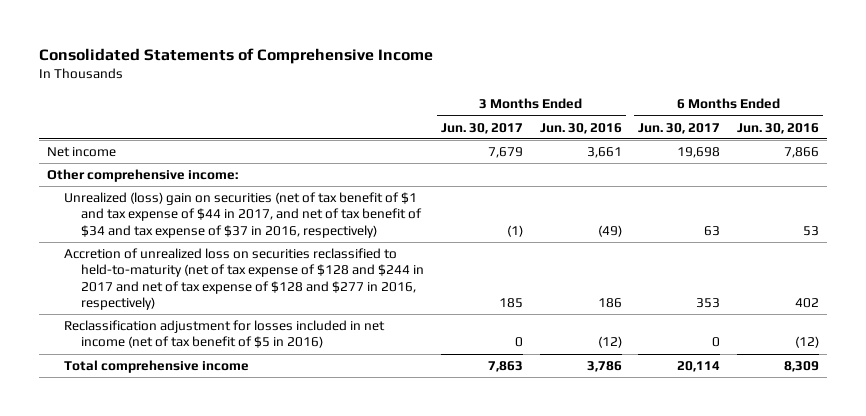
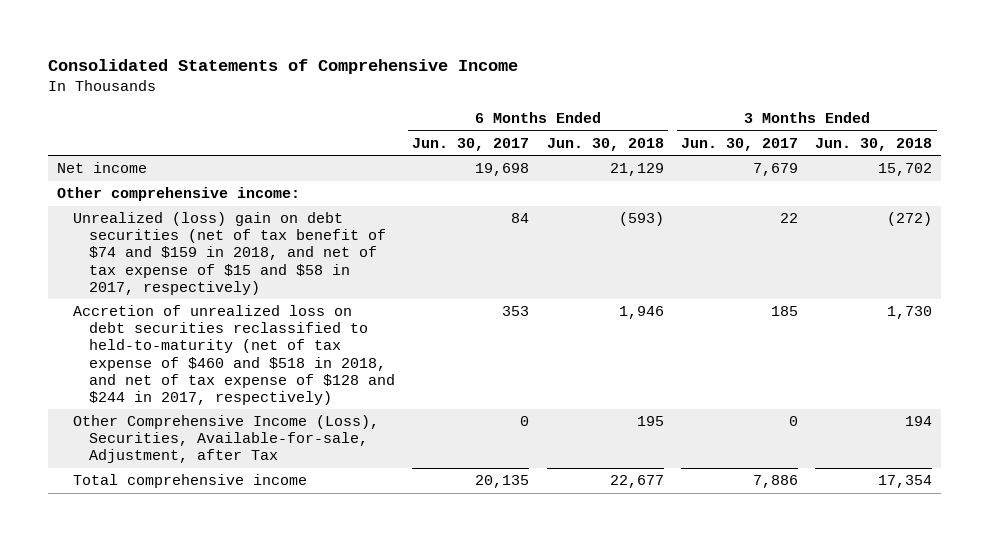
[539,122,622,134] Jun. 30, 2016 -> none
[737,122,820,134] Jun. 30, 2016 -> none
none -> [546,137,664,151] Jun. 30, 2018
none -> [815,137,933,151] Jun. 30, 2018
[64,192,423,238] Unrealized (loss) gain on securities (net of tax benefit of $1 and tax expense of $44 in 2017, and net of tax benefit of $34 and tax expense of $37 in 2016, respectively) -> [72,212,387,295] Unrealized (loss) gain on debt securities (net of tax benefit of $74 and $159 in 2018, and net of tax expense of $15 and $58 in 2017, respectively)
[507,224,524,237] (1) -> [779,213,798,224] 22
[704,225,721,236] 63 -> [511,213,530,224] 84
[64,248,425,310] Accretion of unrealized loss on securities reclassified to held-to-maturity (net of tax expense of $128 and $244 in 2017 and net of tax expense of $128 and $277 in 2016, respectively) -> [72,305,396,405] Accretion of unrealized loss on debt securities reclassified to held-to-maturity (net of tax expense of $460 and $518 in 2018, and net of tax expense of $128 and $244 in 2017, respectively)
[64,320,386,349] Reclassification adjustment for losses included in net income (net of tax benefit of $5 in 2016) -> [72,415,379,464] Other Comprehensive Income (Loss), Securities, Available-for-sale, Adjustment, after Tax
[488,361,524,373] 7,863 -> [752,475,798,489] 7,886
[677,361,721,373] 20,114 -> [475,475,530,489] 20,135

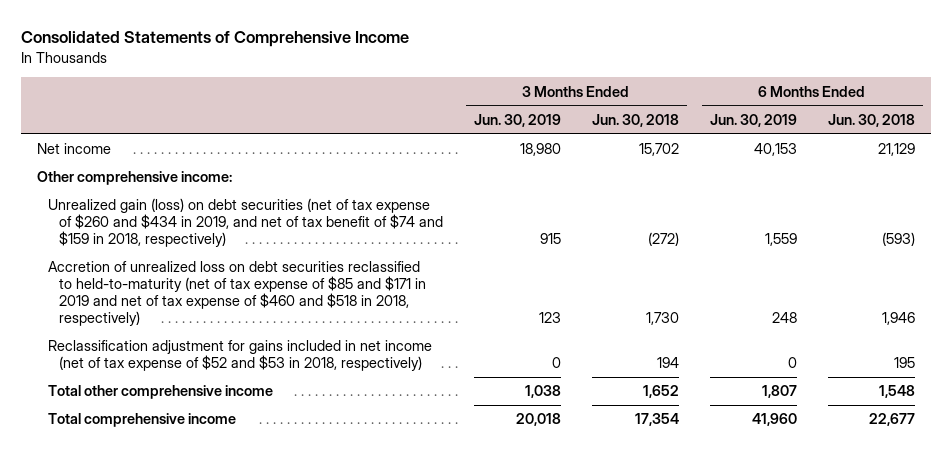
[412,137,530,151] Jun. 30, 2017 -> none
[680,137,798,151] Jun. 30, 2017 -> none
none -> [473,113,561,127] Jun. 30, 2019
none -> [709,113,797,127] Jun. 30, 2019
[72,212,387,295] Unrealized (loss) gain on debt securities (net of tax benefit of $74 and $159 in 2018, and net of tax expense of $15 and $58 in 2017, respectively) -> [47,198,443,248] Unrealized gain (loss) on debt securities (net of tax expense of $260 and $434 in 2019, and net of tax benefit of $74 and $159 in 2018, respectively)
[72,305,396,405] Accretion of unrealized loss on debt securities reclassified to held-to-maturity (net of tax expense of $460 and $518 in 2018, and net of tax expense of $128 and $244 in 2017, respectively) -> [47,261,426,327] Accretion of unrealized loss on debt securities reclassified to held-to-maturity (net of tax expense of $85 and $171 in 2019 and net of tax expense of $460 and $518 in 2018, respectively)
[72,415,379,464] Other Comprehensive Income (Loss), Securities, Available-for-sale, Adjustment, after Tax -> [47,340,432,372] Reclassification adjustment for gains included in net income (net of tax expense of $52 and $53 in 2018, respectively)
none -> [47,385,273,400] Total other comprehensive income

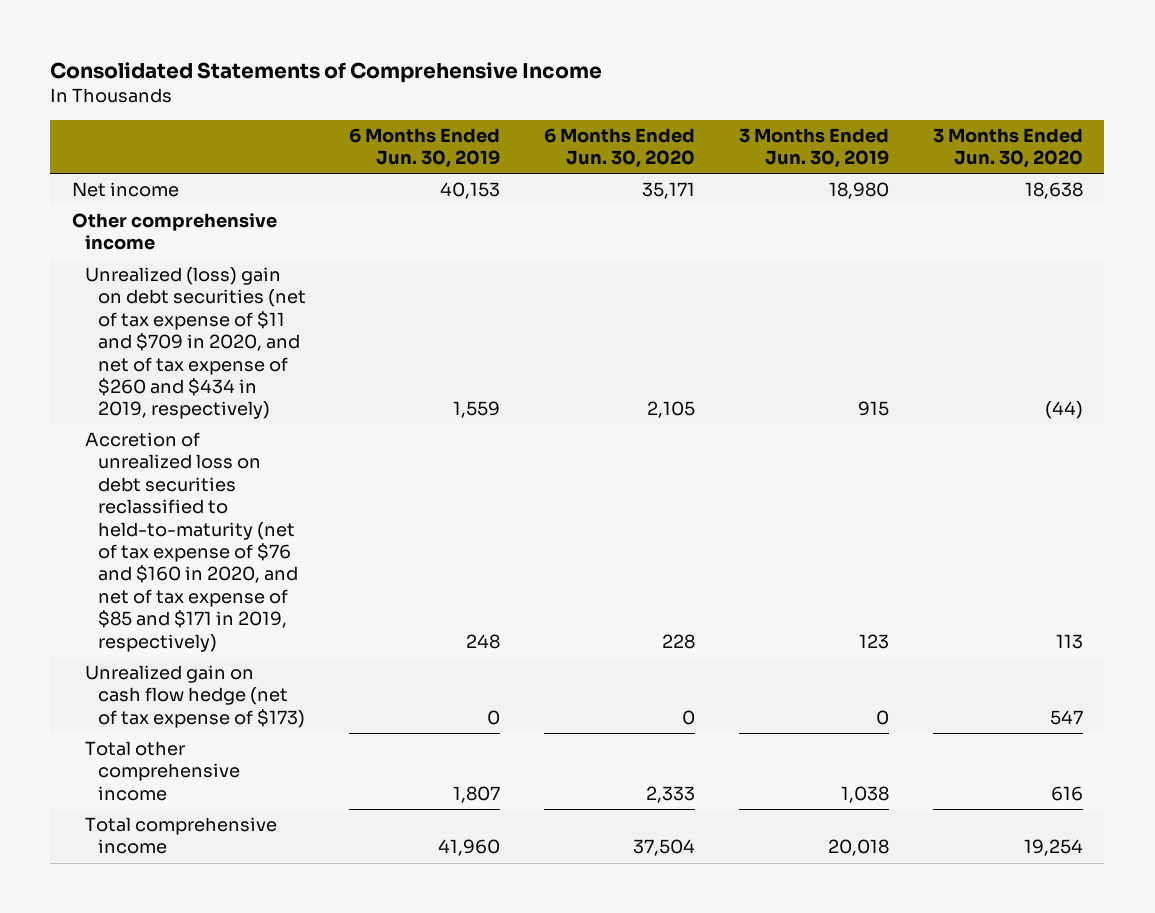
[591,113,679,127] Jun. 30, 2018 -> none
[828,113,916,127] Jun. 30, 2018 -> none
none -> [544,127,696,168] 6 Months Ended Jun. 30, 2020
none -> [932,127,1083,168] 3 Months Ended Jun. 30, 2020
[47,340,432,372] Reclassification adjustment for gains included in net income (net of tax expense of $52 and $53 in 2018, respectively) -> none
[36,171,232,186] Other comprehensive income: -> [72,213,278,251] Other comprehensive income
[47,198,443,248] Unrealized gain (loss) on debt securities (net of tax expense of $260 and $434 in 2019, and net of tax benefit of $74 and $159 in 2018, respectively) -> [84,267,306,420] Unrealized (loss) gain on debt securities (net of tax expense of $11 and $709 in 2020, and net of tax expense of $260 and $434 in 2019, respectively)
[47,261,426,327] Accretion of unrealized loss on debt securities reclassified to held-to-maturity (net of tax expense of $85 and $171 in 2019 and net of tax expense of $460 and $518 in 2018, respectively) -> [84,432,298,652] Accretion of unrealized loss on debt securities reclassified to held-to-maturity (net of tax expense of $76 and $160 in 2020, and net of tax expense of $85 and $171 in 2019, respectively)
none -> [84,665,305,728] Unrealized gain on cash flow hedge (net of tax expense of $173)

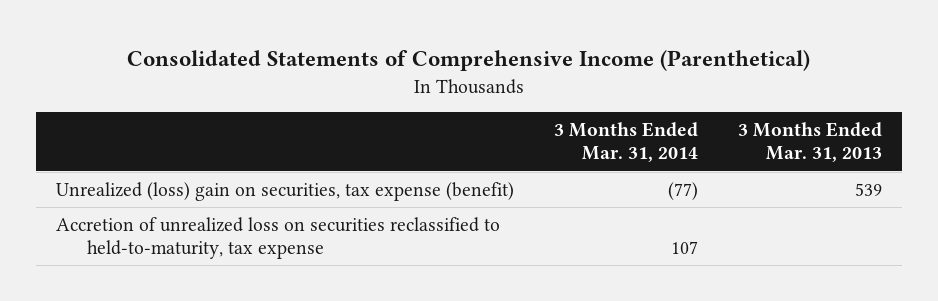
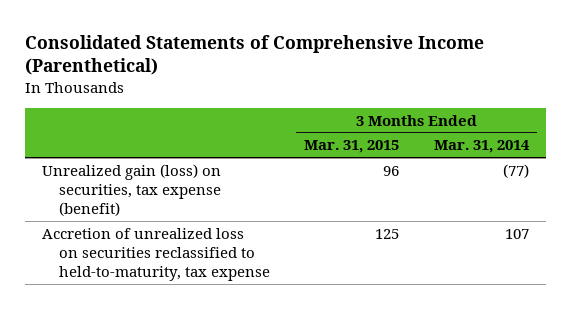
[737,122,882,163] 3 Months Ended Mar. 31, 2013 -> none
none -> [304,140,400,154] Mar. 31, 2015
[56,181,515,201] Unrealized (loss) gain on securities, tax expense (benefit) -> [42,163,222,216] Unrealized gain (loss) on securities, tax expense (benefit)

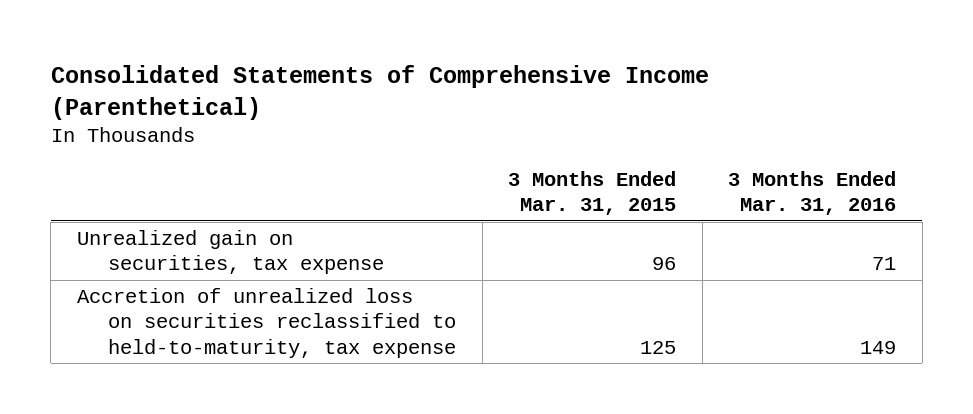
[433,140,530,154] Mar. 31, 2014 -> none
none -> [728,171,897,216] 3 Months Ended Mar. 31, 2016
[42,163,222,216] Unrealized gain (loss) on securities, tax expense (benefit) -> [77,230,385,275] Unrealized gain on securities, tax expense

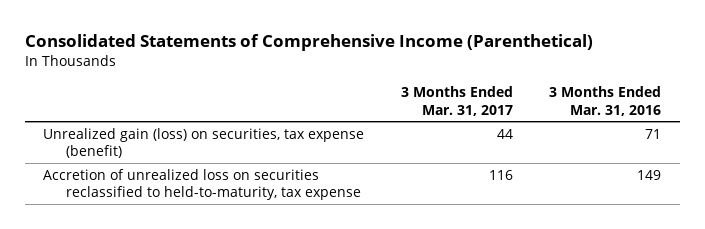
[508,171,677,216] 3 Months Ended Mar. 31, 2015 -> none
none -> [400,86,513,116] 3 Months Ended Mar. 31, 2017
[77,230,385,275] Unrealized gain on securities, tax expense -> [43,127,365,159] Unrealized gain (loss) on securities, tax expense (benefit)

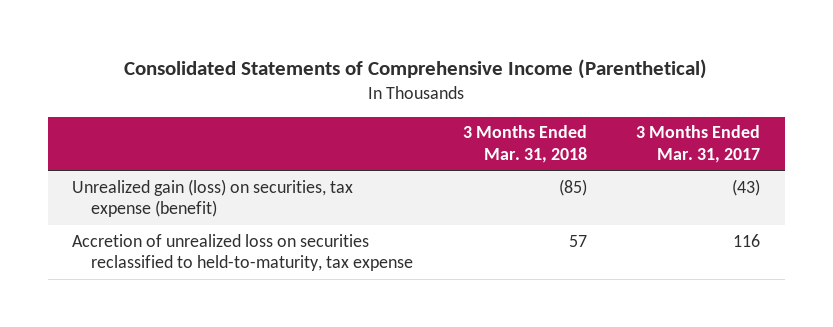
[549,86,662,116] 3 Months Ended Mar. 31, 2016 -> none
none -> [462,125,587,164] 3 Months Ended Mar. 31, 2018
[496,128,513,139] 44 -> [732,178,761,196] (43)

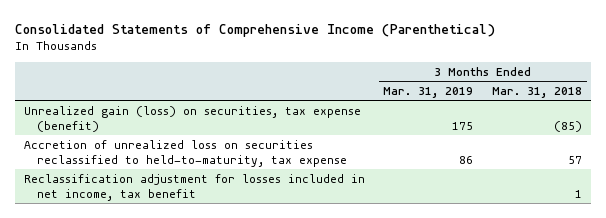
[636,125,761,164] 3 Months Ended Mar. 31, 2017 -> none
none -> [383,87,474,99] Mar. 31, 2019
none -> [23,173,365,202] Reclassification adjustment for losses included in net income, tax benefit

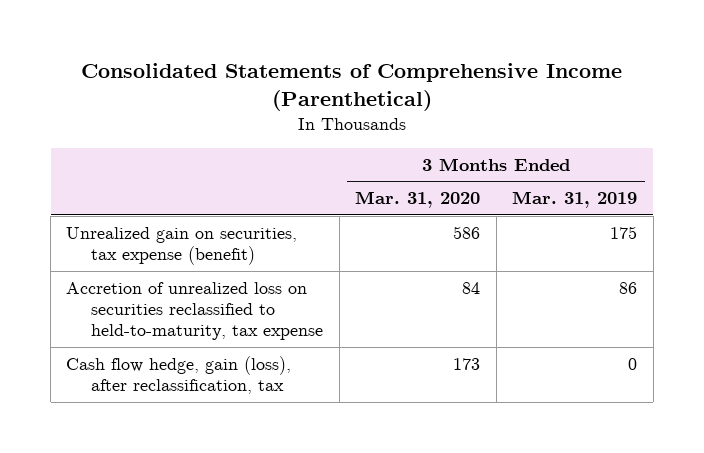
[491,87,582,99] Mar. 31, 2018 -> none
none -> [355,191,481,209] Mar. 31, 2020
[23,105,361,133] Unrealized gain (loss) on securities, tax expense (benefit) -> [66,226,298,265] Unrealized gain on securities, tax expense (benefit)
[23,173,365,202] Reclassification adjustment for losses included in net income, tax benefit -> none
none -> [66,355,292,394] Cash flow hedge, gain (loss), after reclassification, tax

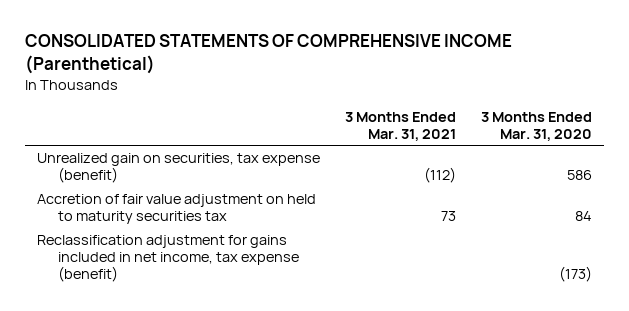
[80,63,622,111] Consolidated Statements of Comprehensive Income (Parenthetical) -> [24,34,512,75] CONSOLIDATED STATEMENTS OF COMPREHENSIVE INCOME (Parenthetical)
[512,191,638,209] Mar. 31, 2019 -> none
none -> [344,111,456,141] 3 Months Ended Mar. 31, 2021
[66,355,292,394] Cash flow hedge, gain (loss), after reclassification, tax -> none
[66,281,324,340] Accretion of unrealized loss on securities reclassified to held-to-maturity, tax expense -> [37,194,317,225] Accretion of fair value adjustment on held to maturity securities tax
none -> [37,235,299,283] Reclassification adjustment for gains included in net income, tax expense (benefit)

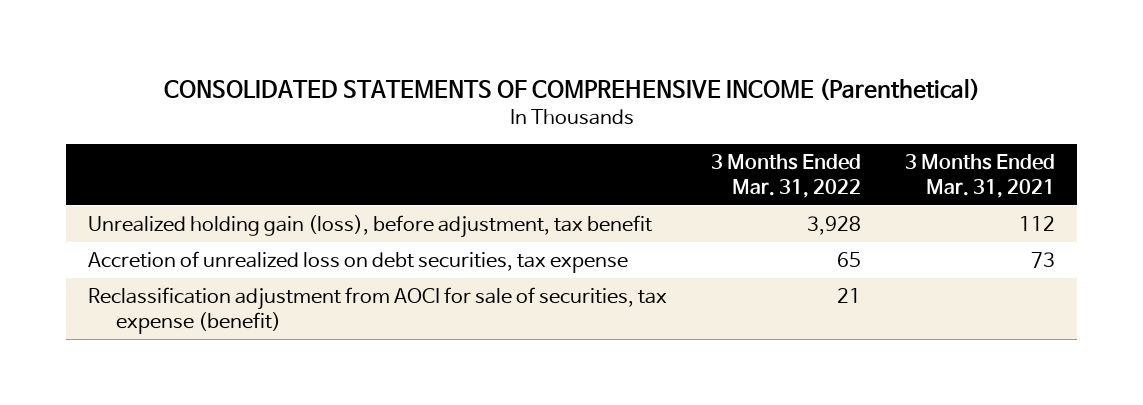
[480,111,592,141] 3 Months Ended Mar. 31, 2020 -> none
none -> [711,154,862,199] 3 Months Ended Mar. 31, 2022
[37,153,321,184] Unrealized gain on securities, tax expense (benefit) -> [88,215,653,239] Unrealized holding gain (loss), before adjustment, tax benefit
[423,167,456,184] (112) -> [1019,216,1056,232] 112
[37,194,317,225] Accretion of fair value adjustment on held to maturity securities tax -> [88,251,629,274] Accretion of unrealized loss on debt securities, tax expense
[37,235,299,283] Reclassification adjustment for gains included in net income, tax expense (benefit) -> [88,287,668,334] Reclassification adjustment from AOCI for sale of securities, tax expense (benefit)

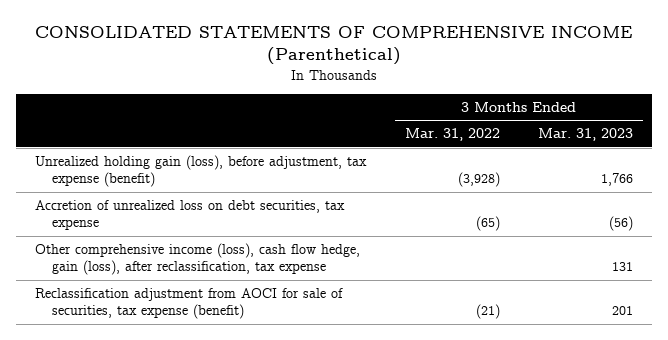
[905,154,1056,199] 3 Months Ended Mar. 31, 2021 -> none
none -> [538,128,634,142] Mar. 31, 2023
[88,215,653,239] Unrealized holding gain (loss), before adjustment, tax benefit -> [35,155,368,188] Unrealized holding gain (loss), before adjustment, tax expense (benefit)
[807,216,862,236] 3,928 -> [457,172,500,188] (3,928)
[837,252,862,268] 65 -> [475,216,500,232] (65)
none -> [35,243,361,276] Other comprehensive income (loss), cash flow hedge, gain (loss), after reclassification, tax expense
[837,288,862,304] 21 -> [475,304,500,320] (21)

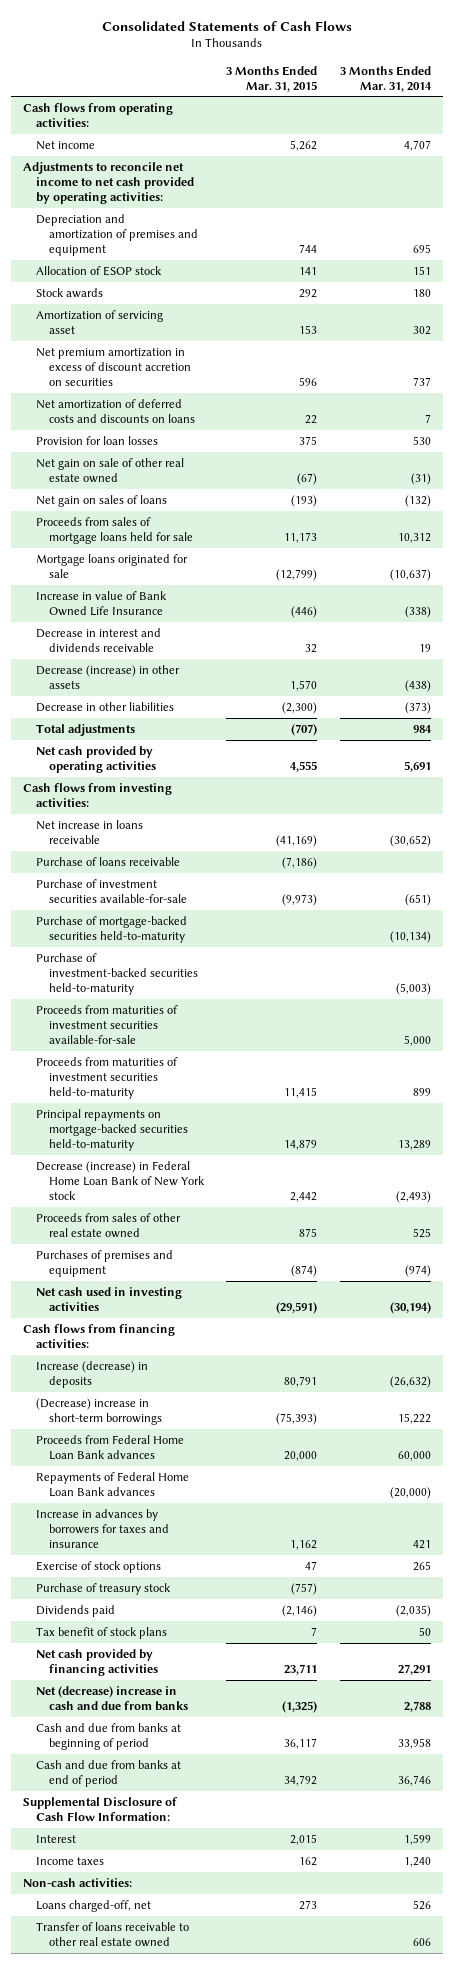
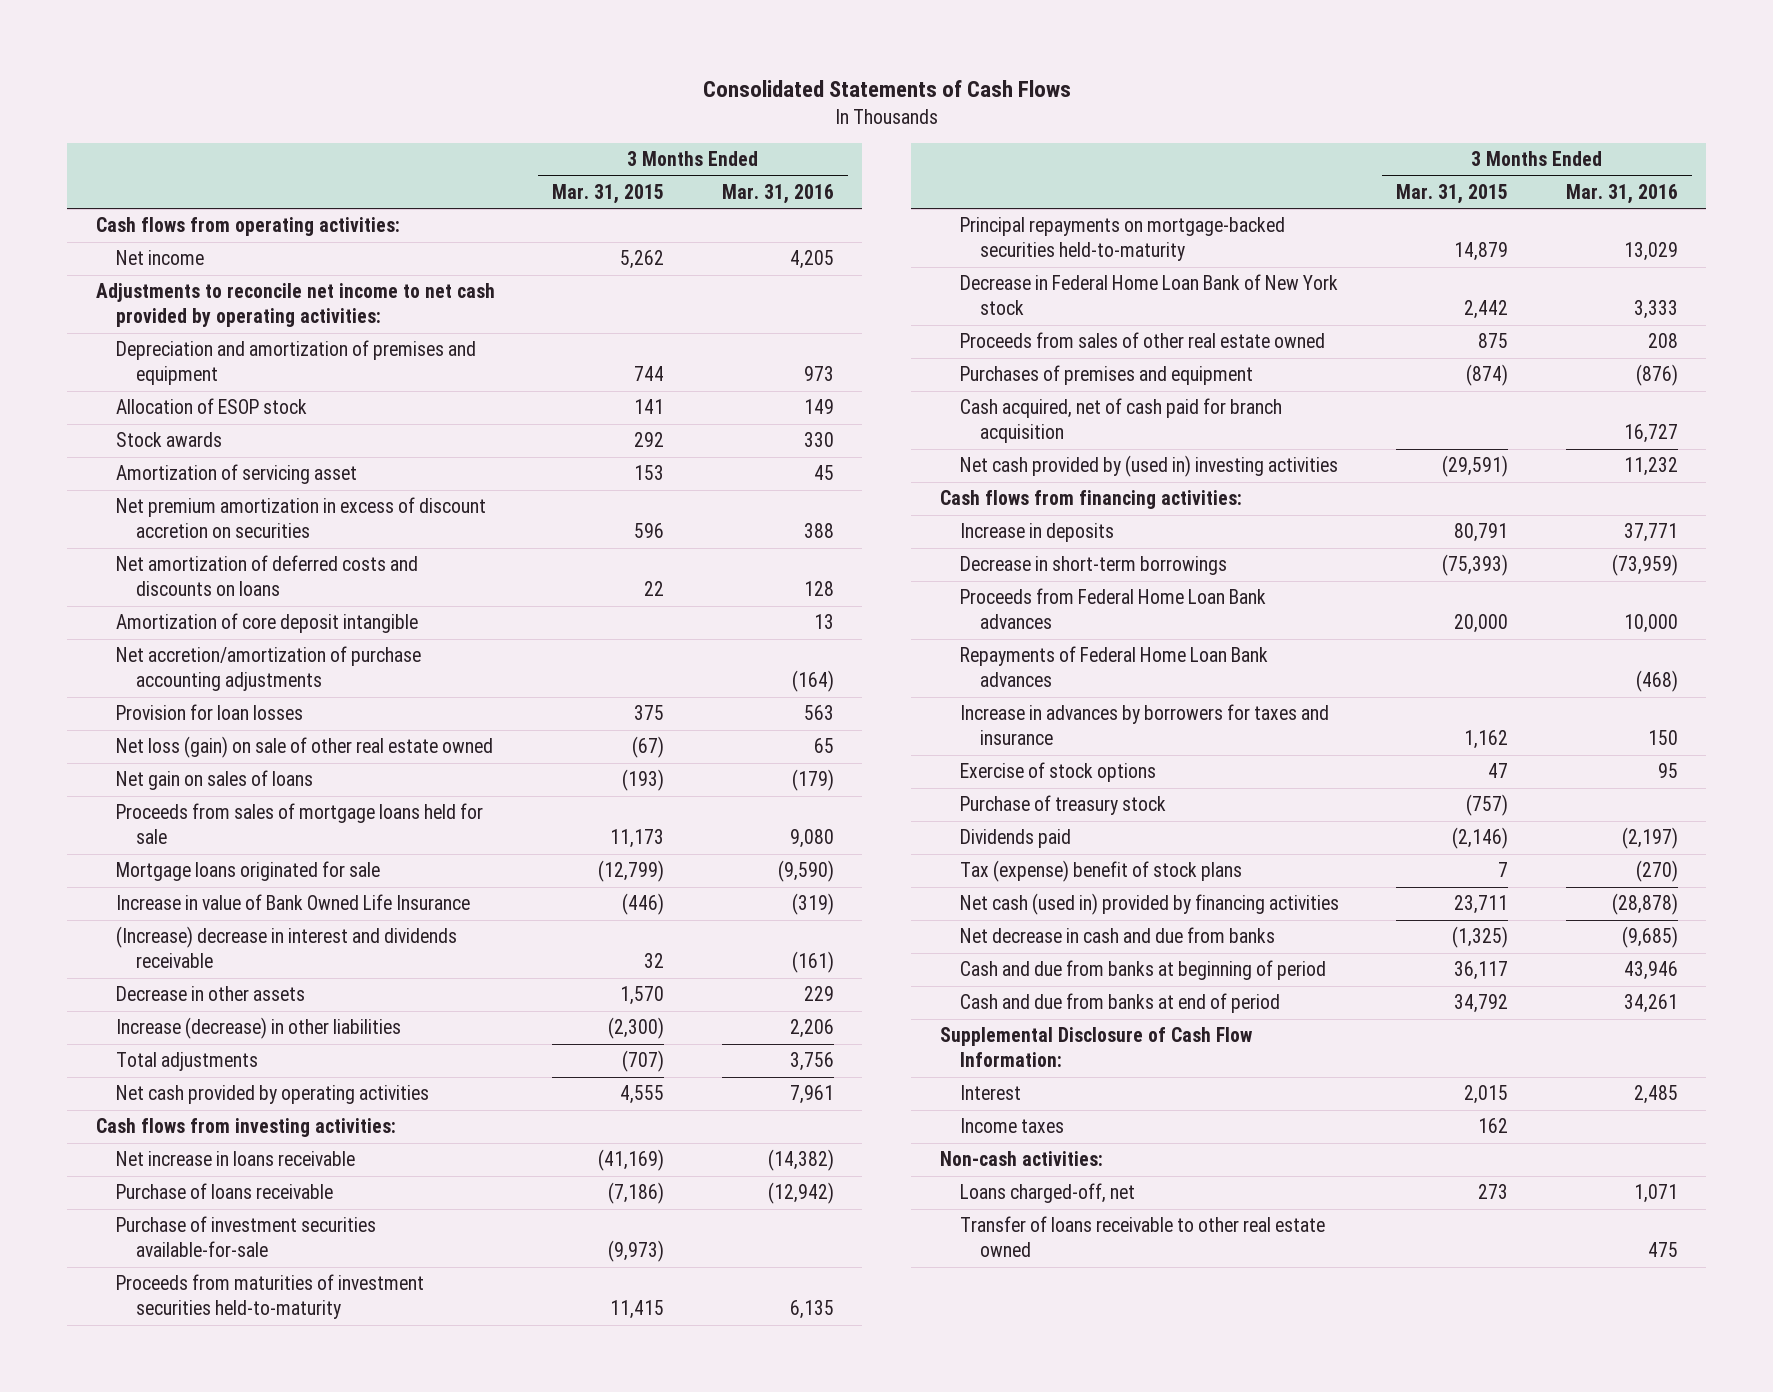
[340,65,433,92] 3 Months Ended Mar. 31, 2014 -> none
none -> [721,184,834,205] Mar. 31, 2016
none -> [115,613,418,634] Amortization of core deposit intangible
none -> [115,646,421,692] Net accretion/amortization of purchase accounting adjustments
[35,457,184,483] Net gain on sale of other real estate owned -> [115,736,493,759] Net loss (gain) on sale of other real estate owned
[35,627,161,652] Decrease in interest and dividends receivable -> [115,926,457,969] (Increase) decrease in interest and dividends receivable
[35,664,180,689] Decrease (increase) in other assets -> [115,986,305,1002] Decrease in other assets
[35,701,174,712] Decrease in other liabilities -> [115,1017,401,1040] Increase (decrease) in other liabilities
[35,915,187,943] Purchase of mortgage-backed securities held-to-maturity -> none
[35,952,198,995] Purchase of investment-backed securities held-to-maturity -> none
[35,1004,178,1044] Proceeds from maturities of investment securities available-for-sale -> none
[35,1160,205,1200] Decrease (increase) in Federal Home Loan Bank of New York stock -> [959,274,1338,316] Decrease in Federal Home Loan Bank of New York stock
none -> [959,398,1282,444] Cash acquired, net of cash paid for branch acquisition
[35,1286,182,1311] Net cash used in investing activities -> [959,455,1338,478] Net cash provided by (used in) investing activities
[35,1360,148,1388] Increase (decrease) in deposits -> [959,523,1114,543] Increase in deposits
[35,1397,162,1425] (Decrease) increase in short-term borrowings -> [959,556,1227,576] Decrease in short-term borrowings
[35,1626,167,1639] Tax benefit of stock plans -> [959,860,1242,883] Tax (expense) benefit of stock plans
[35,1648,158,1676] Net cash provided by financing activities -> [959,893,1339,916] Net cash (used in) provided by financing activities
[35,1685,188,1711] Net (decrease) increase in cash and due from banks -> [959,927,1275,944] Net decrease in cash and due from banks

